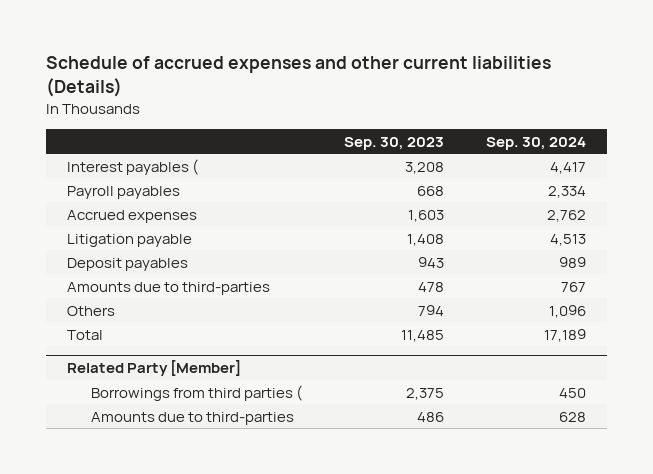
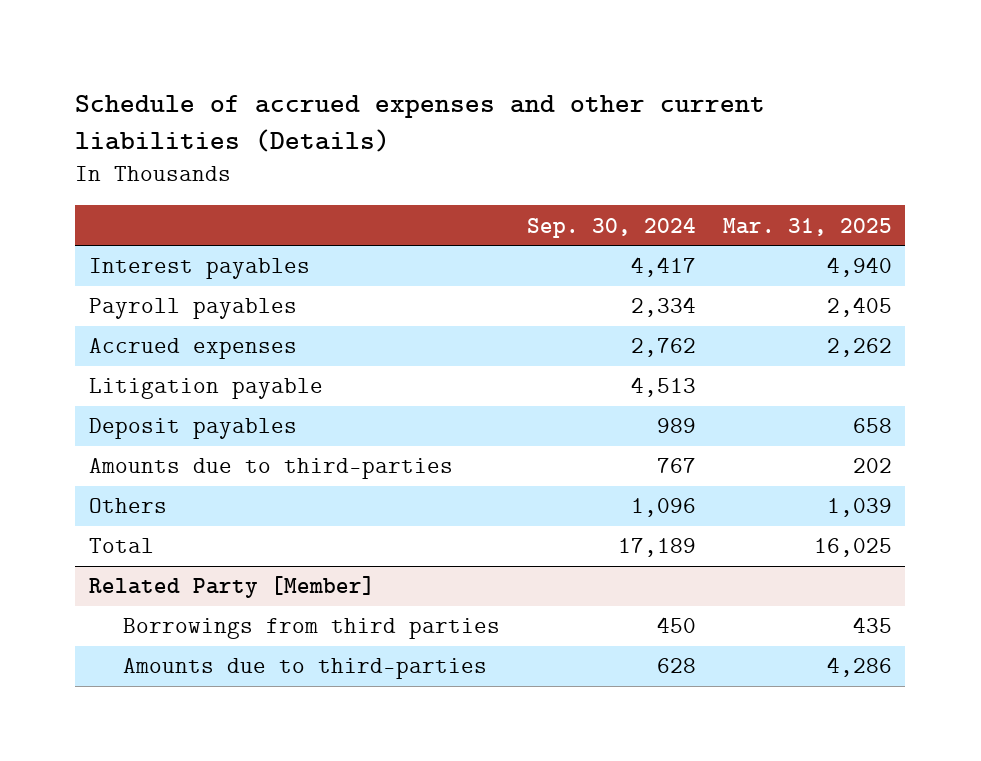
[343,136,444,150] Sep. 30, 2023 -> none
none -> [722,217,892,236] Mar. 31, 2025
[66,158,198,175] Interest payables ( -> [88,258,310,280] Interest payables
[90,384,302,401] Borrowings from third parties ( -> [122,618,500,640] Borrowings from third parties

